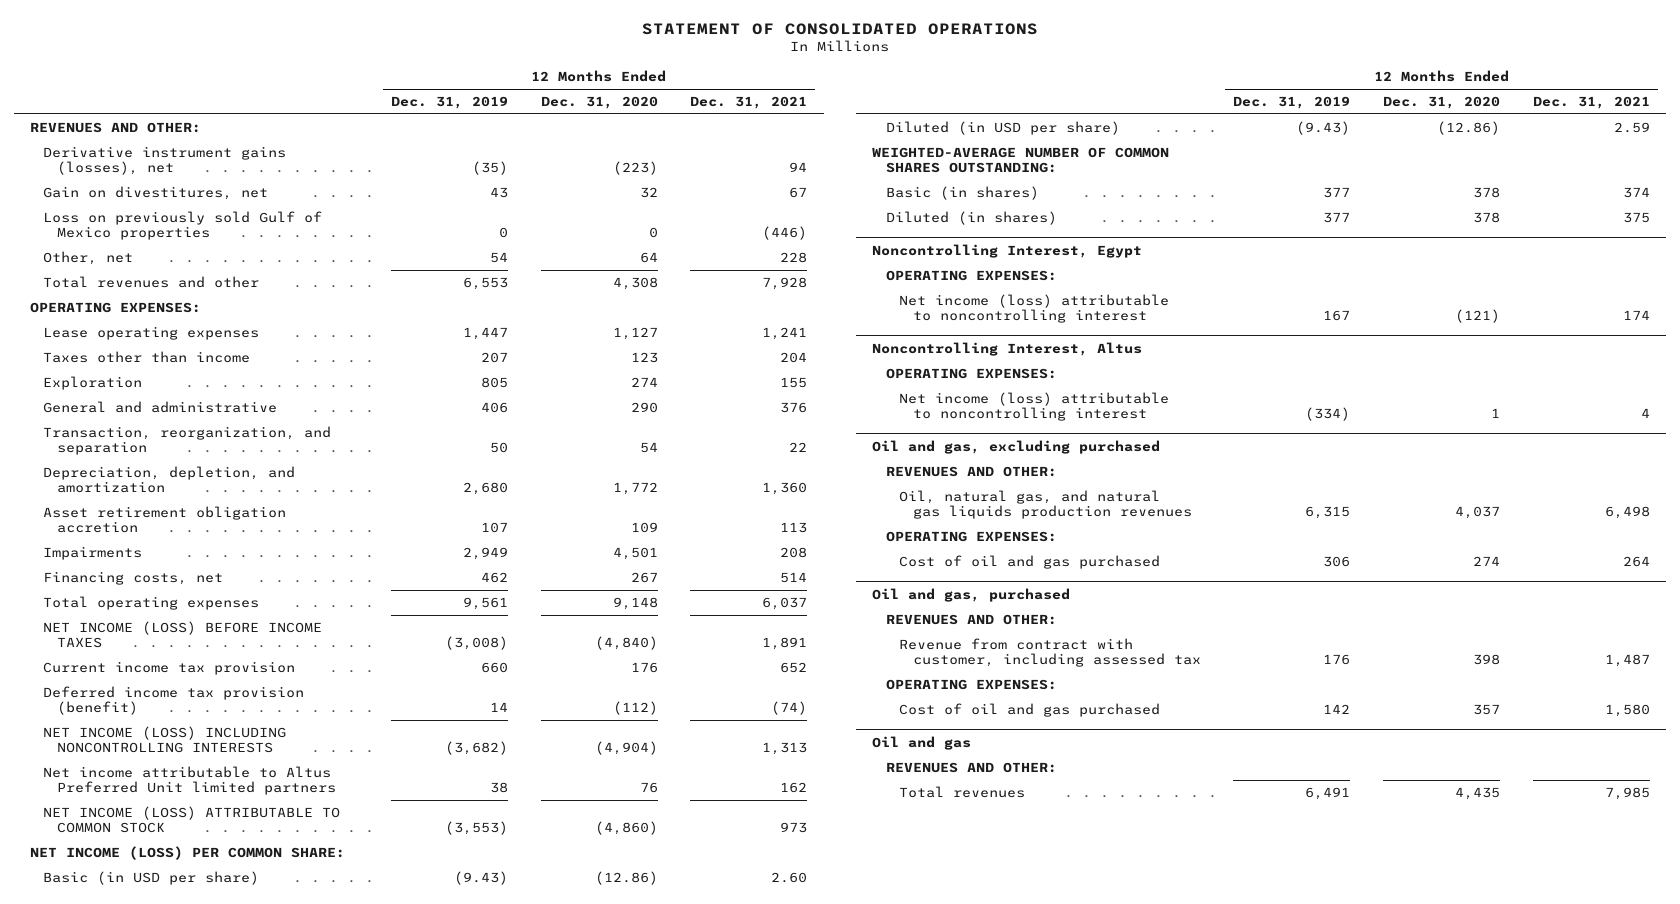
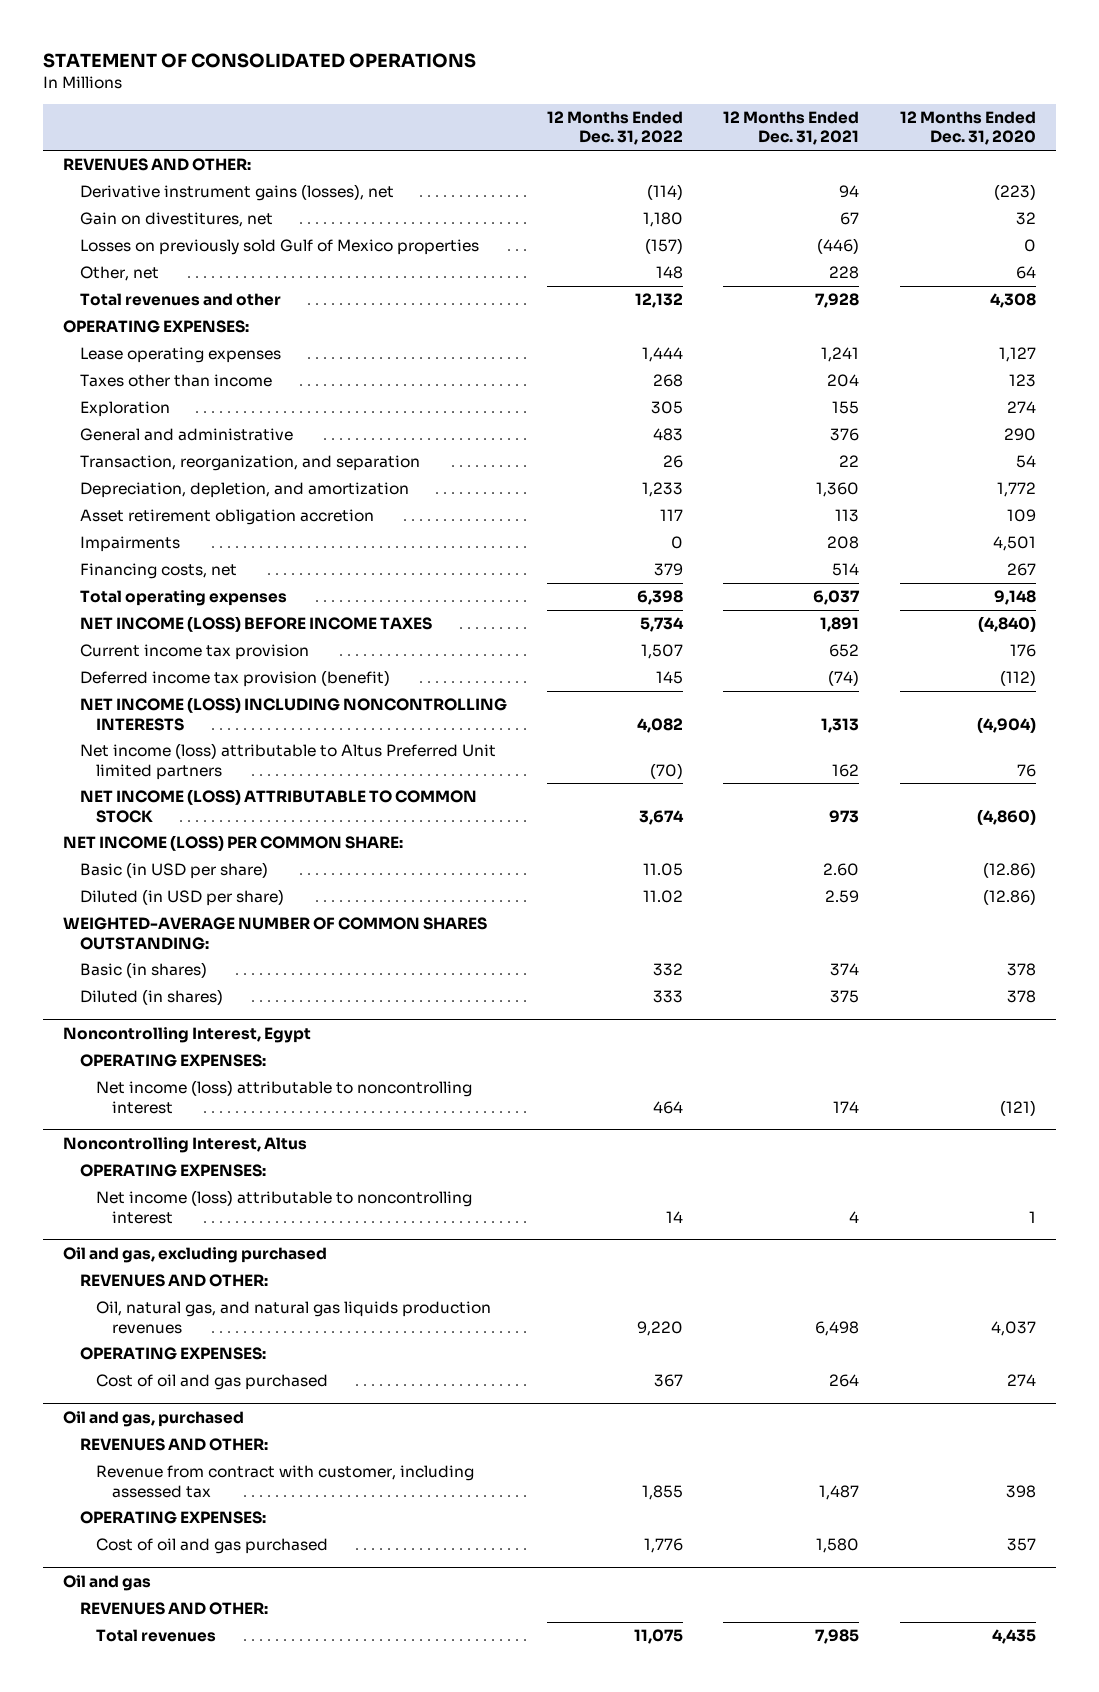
[390,96,508,110] Dec. 31, 2019 -> none
none -> [546,110,683,146] 12 Months Ended Dec. 31, 2022
[43,210,323,241] Loss on previously sold Gulf of Mexico properties -> [79,239,479,256] Losses on previously sold Gulf of Mexico properties
[43,765,336,796] Net income attributable to Altus Preferred Unit limited partners -> [79,743,496,780] Net income (loss) attributable to Altus Preferred Unit limited partners

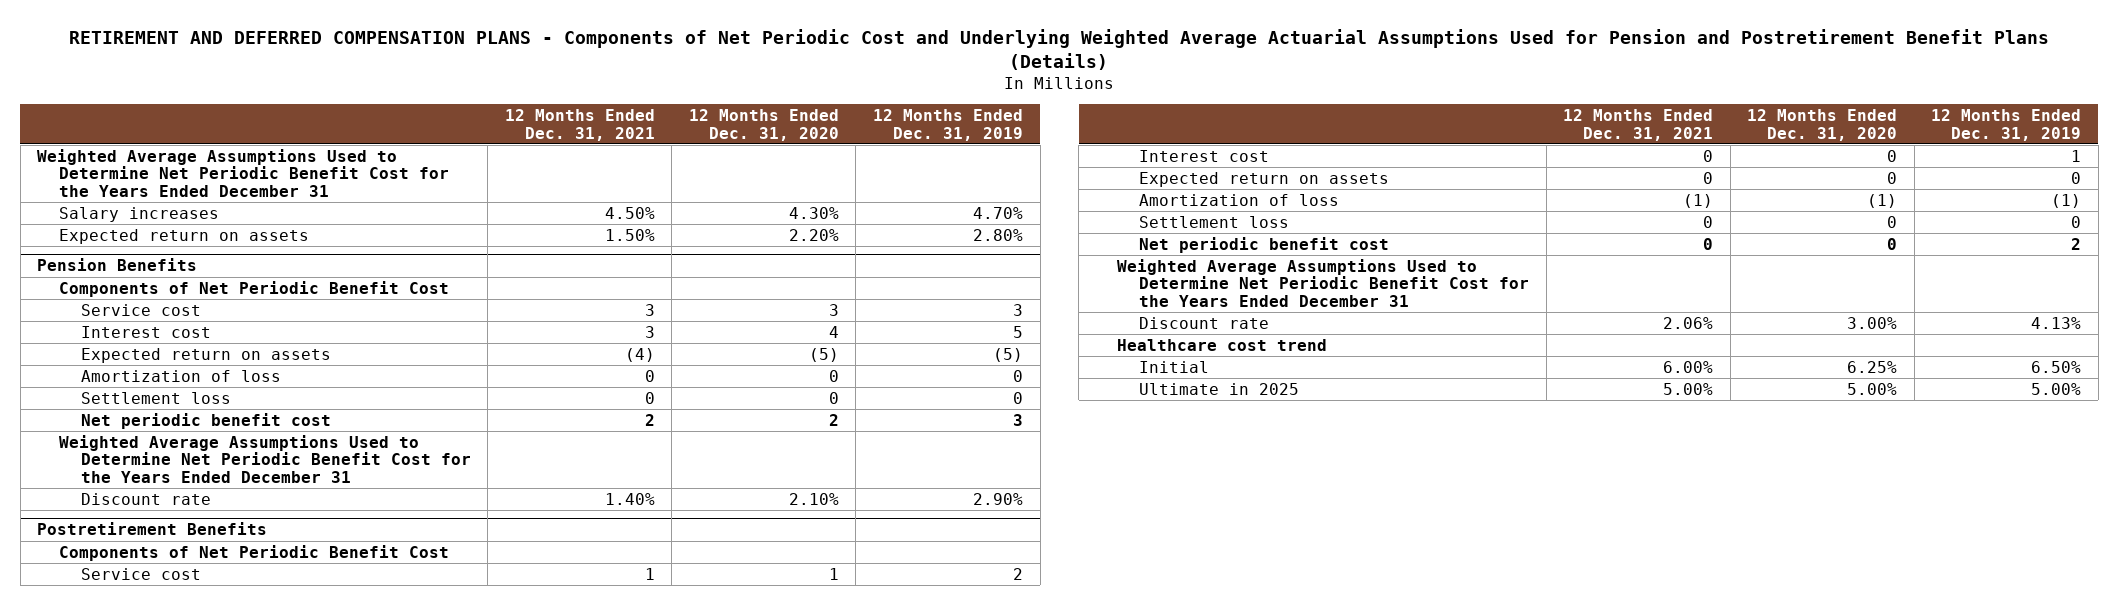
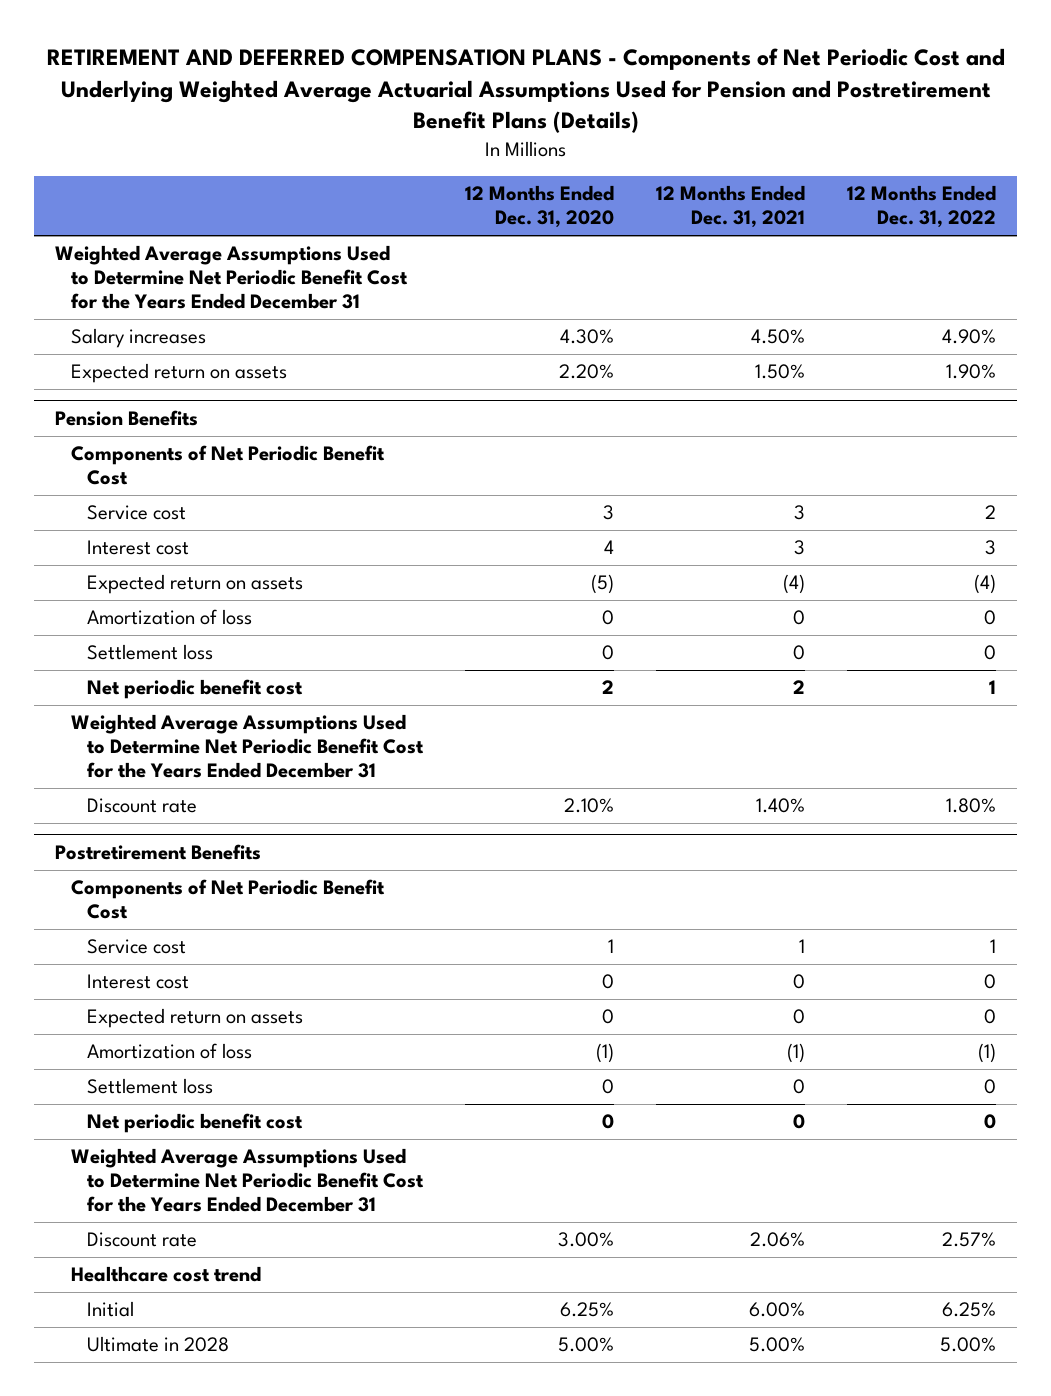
[872,108,1023,141] 12 Months Ended Dec. 31, 2019 -> none
none -> [847,185,997,229] 12 Months Ended Dec. 31, 2022
[1139,382,1300,395] Ultimate in 2025 -> [87,1336,230,1353] Ultimate in 2028

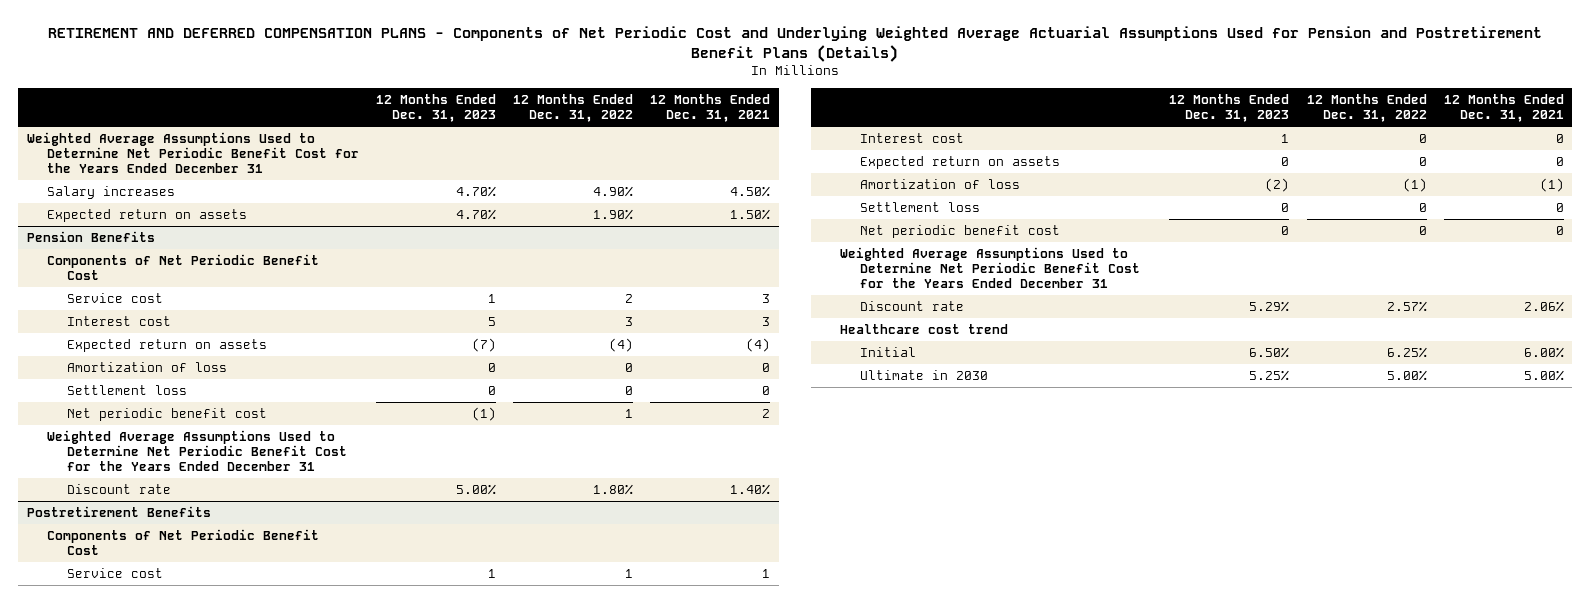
[465,185,615,229] 12 Months Ended Dec. 31, 2020 -> none
none -> [375,94,496,123] 12 Months Ended Dec. 31, 2023
[87,1336,230,1353] Ultimate in 2028 -> [860,369,989,380] Ultimate in 2030

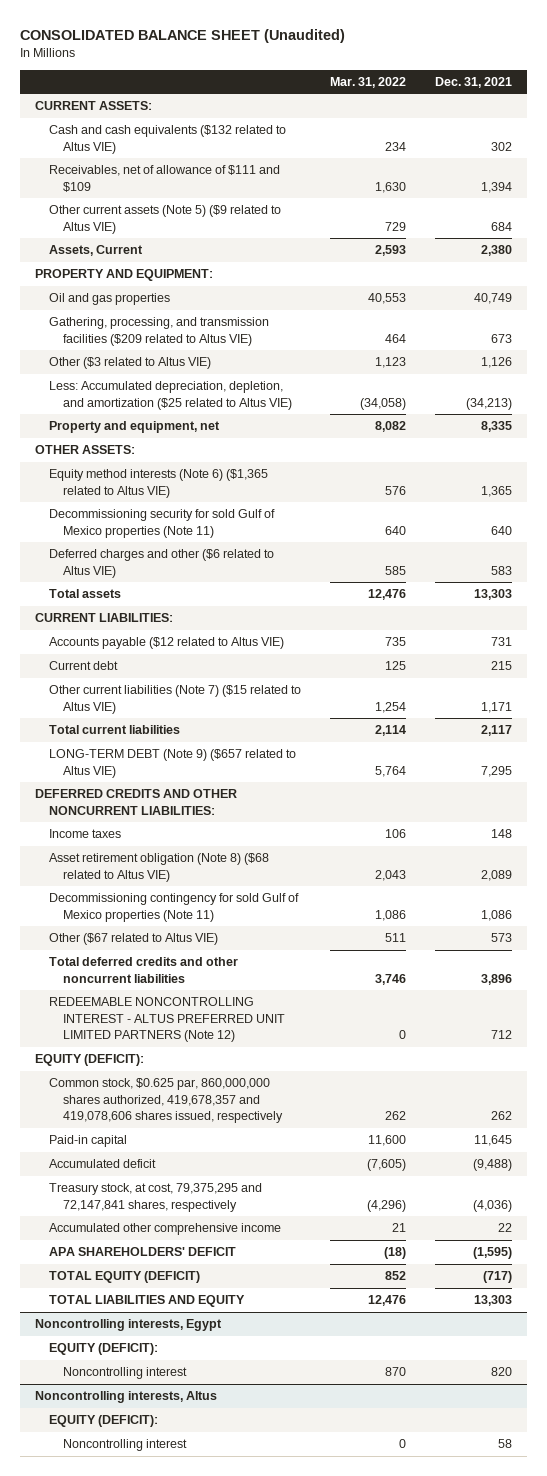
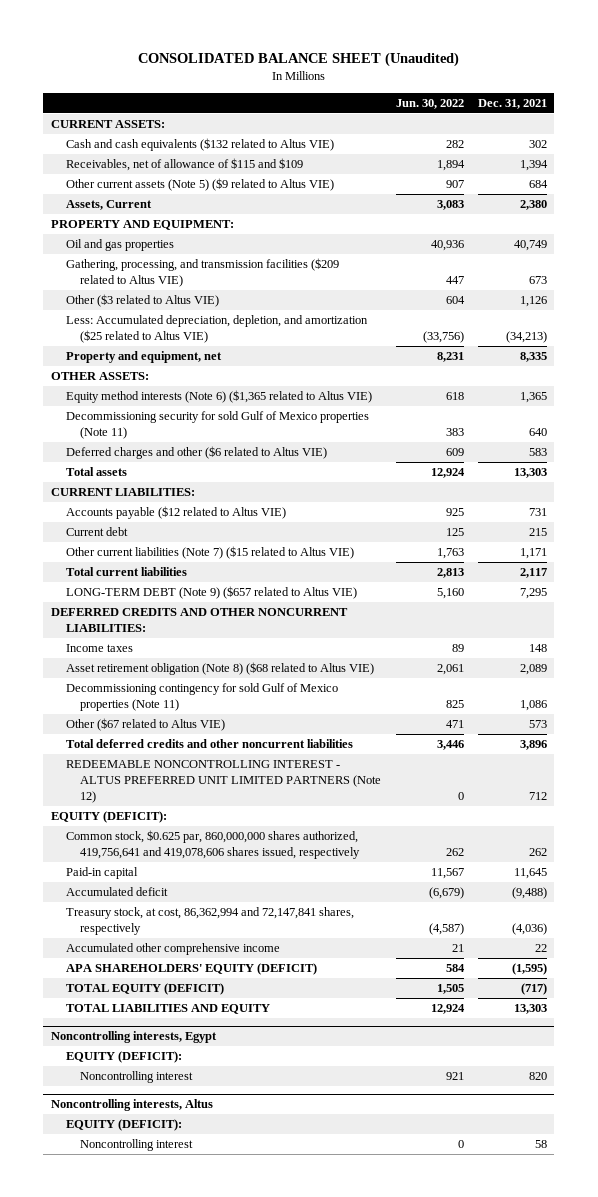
[329,76,406,88] Mar. 31, 2022 -> none
none -> [395,99,464,110] Jun. 30, 2022
[48,165,280,192] Receivables, net of allowance of $111 and $109 -> [65,158,303,172] Receivables, net of allowance of $115 and $109
[48,1078,283,1124] Common stock, $0.625 par, 860,000,000 shares authorized, 419,678,357 and 419,078,606 shares issued, respectively -> [65,830,361,860] Common stock, $0.625 par, 860,000,000 shares authorized, 419,756,641 and 419,078,606 shares issued, respectively
[48,1183,262,1212] Treasury stock, at cost, 79,375,295 and 72,147,841 shares, respectively -> [65,907,354,936] Treasury stock, at cost, 86,362,994 and 72,147,841 shares, respectively
[48,1247,236,1257] APA SHAREHOLDERS' DEFICIT -> [65,963,317,976] APA SHAREHOLDERS' EQUITY (DEFICIT)

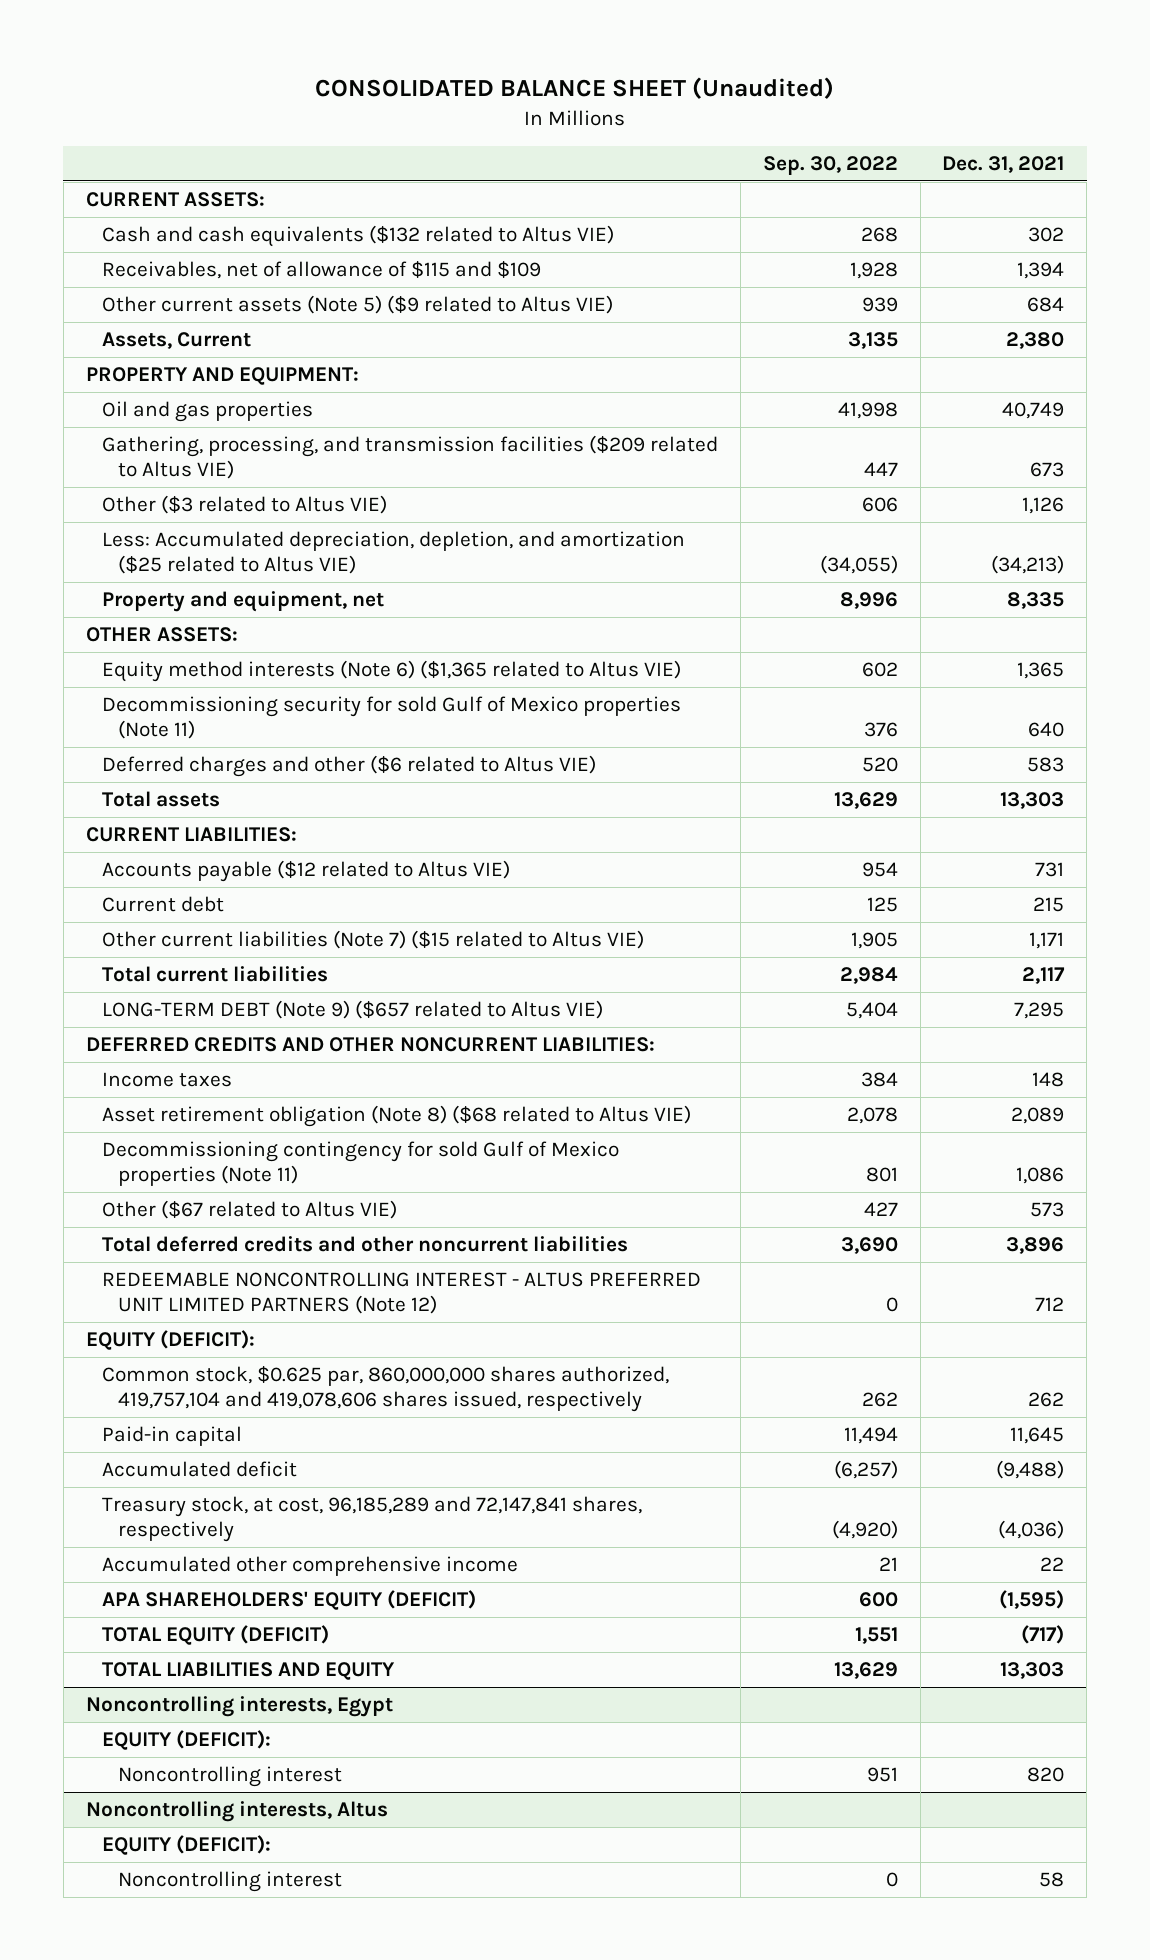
[395,99,464,110] Jun. 30, 2022 -> none
none -> [762,156,898,176] Sep. 30, 2022
[65,830,361,860] Common stock, $0.625 par, 860,000,000 shares authorized, 419,756,641 and 419,078,606 shares issued, respectively -> [102,1365,670,1413] Common stock, $0.625 par, 860,000,000 shares authorized, 419,757,104 and 419,078,606 shares issued, respectively
[65,907,354,936] Treasury stock, at cost, 86,362,994 and 72,147,841 shares, respectively -> [102,1495,643,1543] Treasury stock, at cost, 96,185,289 and 72,147,841 shares, respectively

